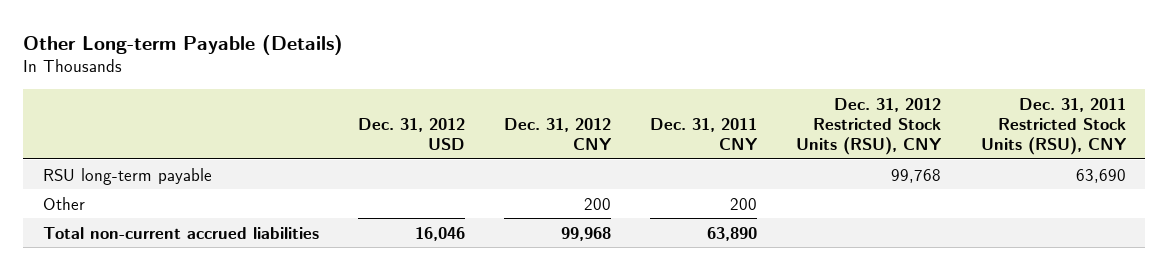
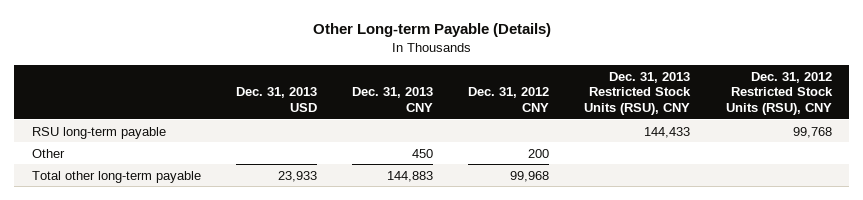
[358,117,466,150] Dec. 31, 2012 USD -> none
[650,117,759,150] Dec. 31, 2011 CNY -> none
[980,97,1127,155] Dec. 31, 2011 Restricted Stock Units (RSU), CNY -> none
none -> [235,87,317,112] Dec. 31, 2013 USD
none -> [352,87,434,112] Dec. 31, 2013 CNY
none -> [584,71,692,115] Dec. 31, 2013 Restricted Stock Units (RSU), CNY
[42,226,319,239] Total non-current accrued liabilities -> [31,170,201,183] Total other long-term payable

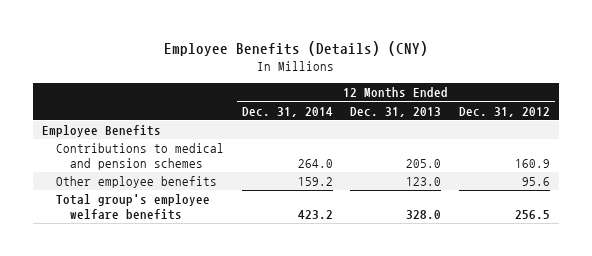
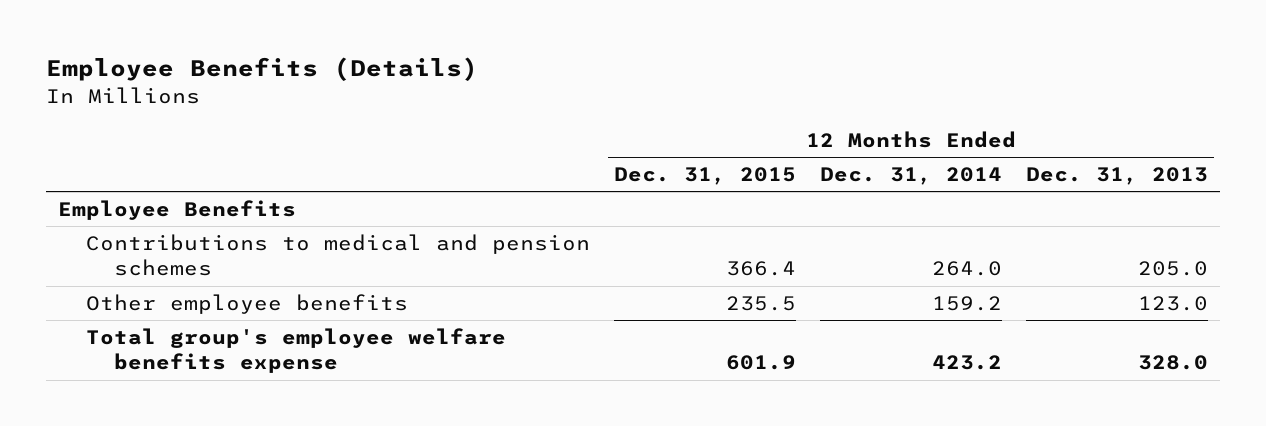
[163,40,428,56] Employee Benefits (Details) (CNY) -> [45,57,478,82] Employee Benefits (Details)
[459,106,551,117] Dec. 31, 2012 -> none
none -> [613,167,796,186] Dec. 31, 2015
[55,194,210,221] Total group's employee welfare benefits -> [85,328,506,374] Total group's employee welfare benefits expense

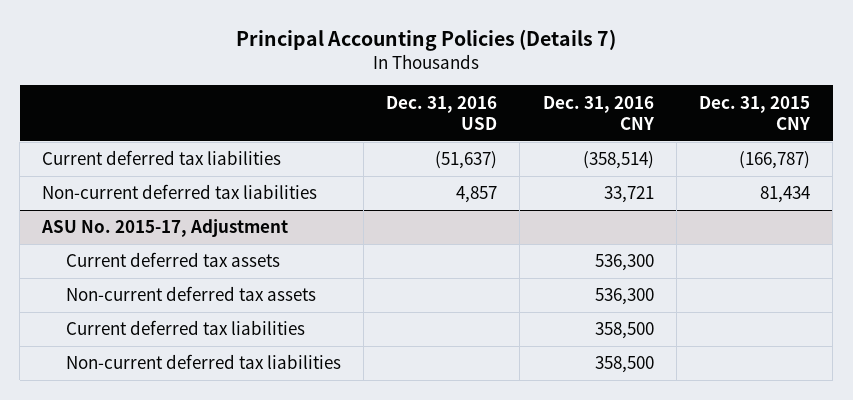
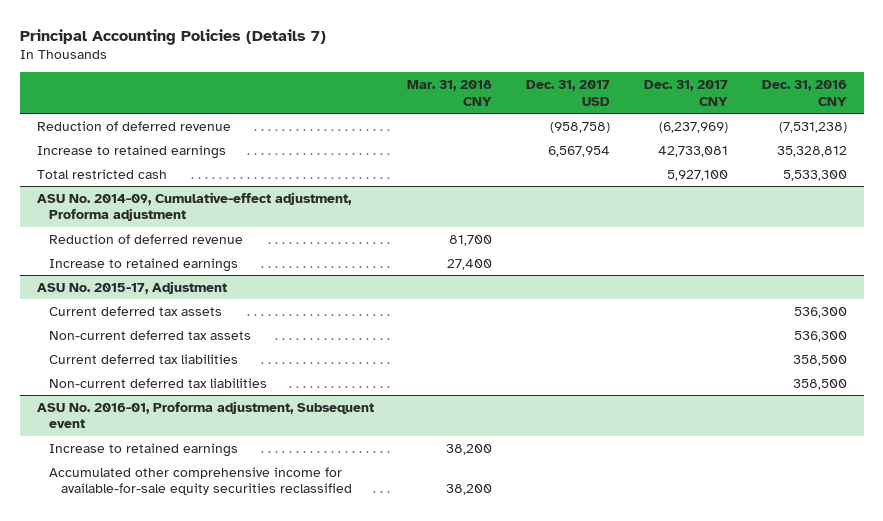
[386,95,498,130] Dec. 31, 2016 USD -> none
[699,95,811,130] Dec. 31, 2015 CNY -> none
none -> [407,79,493,106] Mar. 31, 2018 CNY
none -> [526,79,611,106] Dec. 31, 2017 USD
none -> [643,79,728,106] Dec. 31, 2017 CNY
[42,150,282,166] Current deferred tax liabilities -> none
[42,184,318,200] Non-current deferred tax liabilities -> none
none -> [36,120,231,131] Reduction of deferred revenue
none -> [36,144,226,159] Increase to retained earnings
none -> [36,168,167,179] Total restricted cash
none -> [36,191,352,222] ASU No. 2014-09, Cumulative-effect adjustment, Proforma adjustment
none -> [48,233,243,244] Reduction of deferred revenue
none -> [48,257,238,272] Increase to retained earnings
none -> [36,400,374,429] ASU No. 2016-01, Proforma adjustment, Subsequent event
none -> [48,442,238,457] Increase to retained earnings
none -> [48,466,353,496] Accumulated other comprehensive income for available-for-sale equity securities reclassified

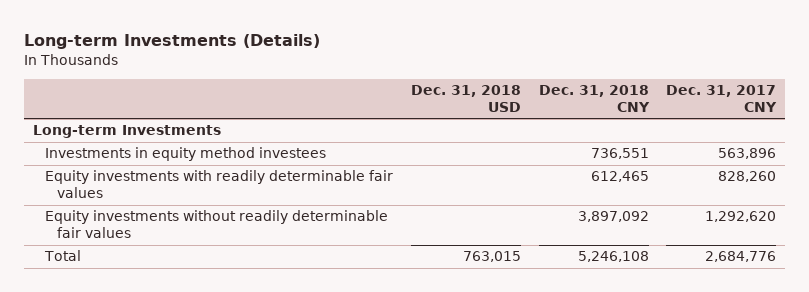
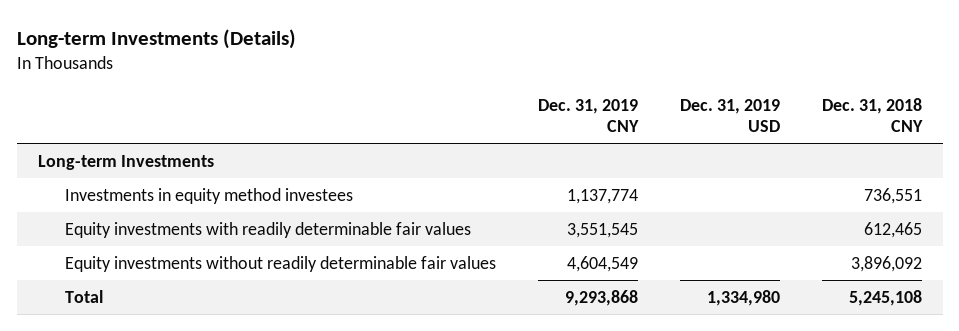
[410,85,521,113] Dec. 31, 2018 USD -> none
[666,85,778,113] Dec. 31, 2017 CNY -> none
none -> [537,98,639,133] Dec. 31, 2019 CNY
none -> [679,98,780,133] Dec. 31, 2019 USD
[577,211,649,223] 3,897,092 -> [850,255,922,272] 3,896,092
[577,251,649,263] 5,246,108 -> [848,289,922,306] 5,245,108

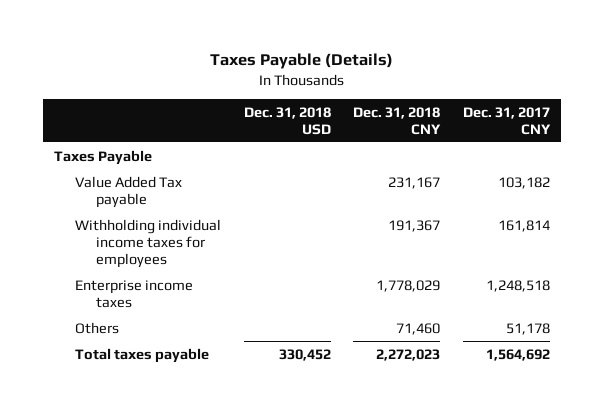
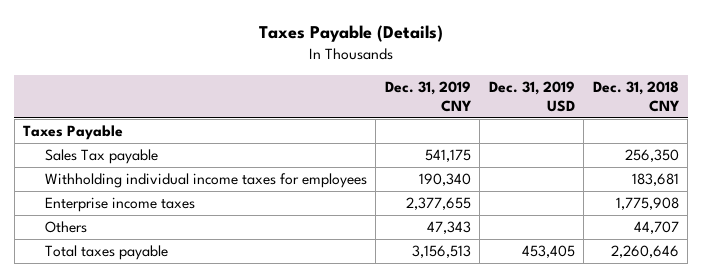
[243,106,331,135] Dec. 31, 2018 USD -> none
[463,106,552,135] Dec. 31, 2017 CNY -> none
none -> [384,80,472,112] Dec. 31, 2019 CNY
none -> [488,80,575,112] Dec. 31, 2019 USD
[74,175,182,208] Value Added Tax payable -> [44,148,158,164] Sales Tax payable
[388,176,441,189] 231,167 -> [624,148,679,162] 256,350
[388,219,441,232] 191,367 -> [631,172,679,186] 183,681
[376,279,441,292] 1,778,029 -> [615,196,679,210] 1,775,908
[396,322,441,335] 71,460 -> [633,220,679,234] 44,707
[376,348,441,361] 2,272,023 -> [610,244,679,258] 2,260,646

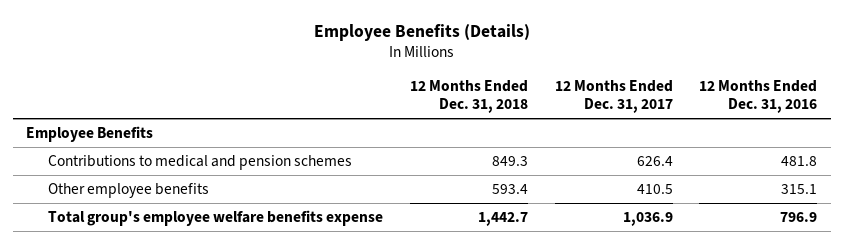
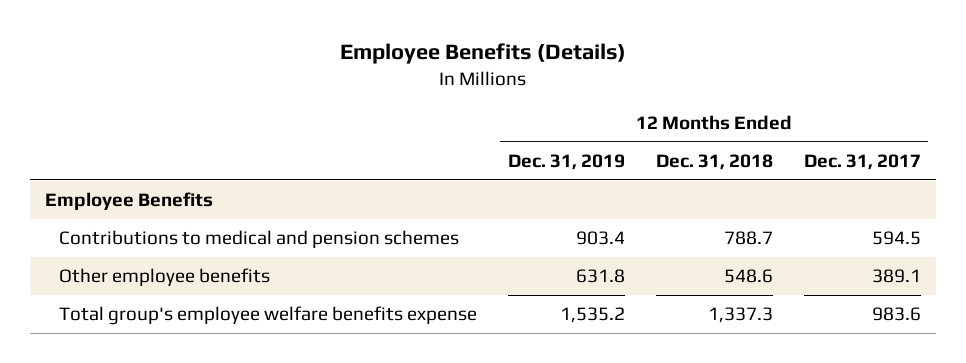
[699,80,818,114] 12 Months Ended Dec. 31, 2016 -> none
none -> [508,154,626,171] Dec. 31, 2019
[491,155,528,166] 849.3 -> [723,231,773,246] 788.7
[636,155,673,166] 626.4 -> [871,231,921,246] 594.5
[491,183,528,194] 593.4 -> [723,269,773,284] 548.6
[636,183,673,194] 410.5 -> [871,269,921,284] 389.1
[477,211,528,226] 1,442.7 -> [707,307,773,324] 1,337.3
[622,211,673,226] 1,036.9 -> [871,307,921,322] 983.6

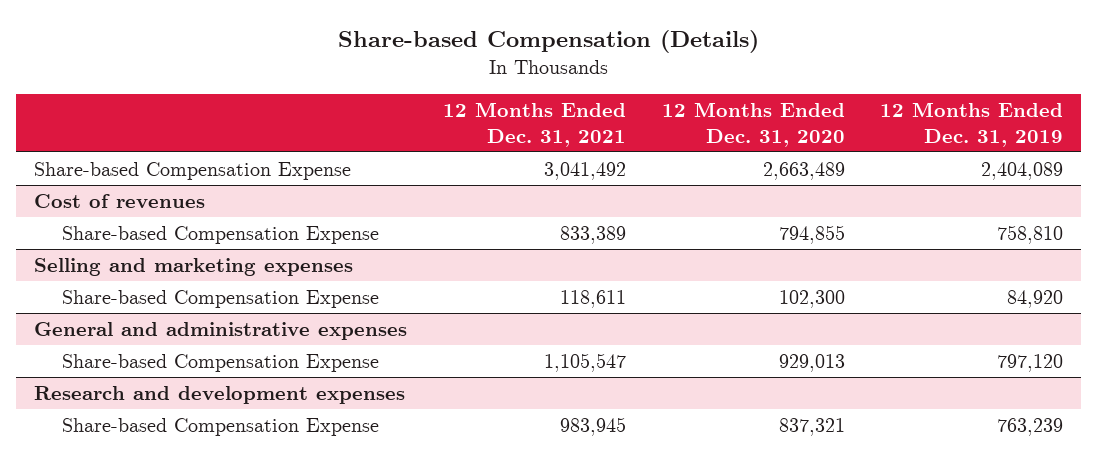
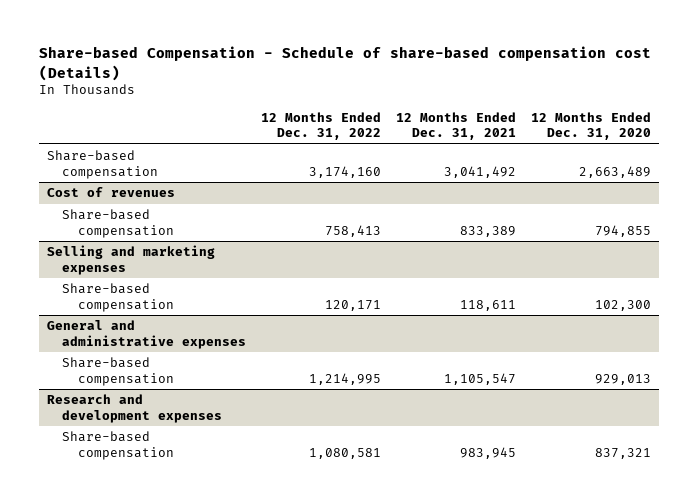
[337,30,759,54] Share-based Compensation (Details) -> [39,46,652,81] Share-based Compensation - Schedule of share-based compensation cost (Details)
[880,102,1064,147] 12 Months Ended Dec. 31, 2019 -> none
none -> [261,111,382,141] 12 Months Ended Dec. 31, 2022
[34,161,352,180] Share-based Compensation Expense -> [46,150,159,179] Share-based compensation
[61,225,379,244] Share-based Compensation Expense -> [62,209,174,238] Share-based compensation
[61,289,379,308] Share-based Compensation Expense -> [62,283,174,312] Share-based compensation
[61,353,379,372] Share-based Compensation Expense -> [62,357,174,386] Share-based compensation
[61,417,379,436] Share-based Compensation Expense -> [62,431,174,460] Share-based compensation

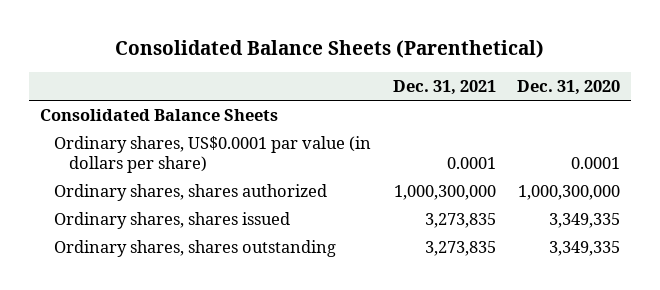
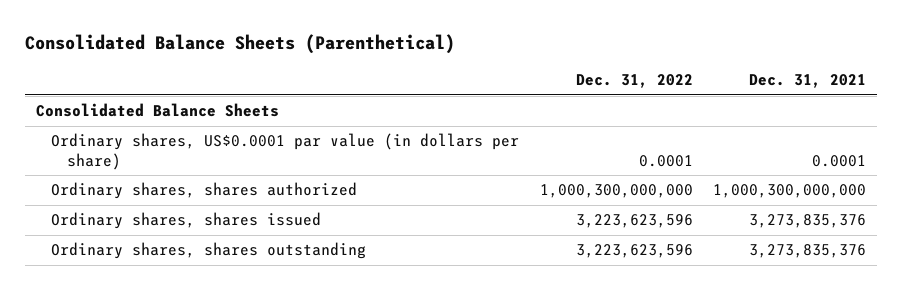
[517,80,621,96] Dec. 31, 2020 -> none
none -> [575,74,693,89] Dec. 31, 2022
[393,185,496,201] 1,000,300,000 -> [713,184,867,199] 1,000,300,000,000
[424,213,496,229] 3,273,835 -> [749,214,867,229] 3,273,835,376
[424,241,496,257] 3,273,835 -> [749,244,867,259] 3,273,835,376

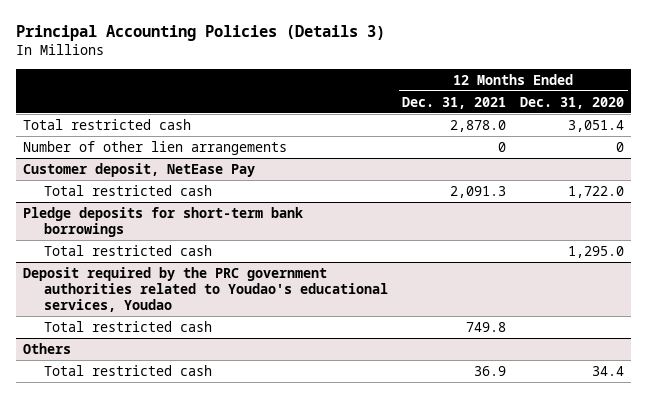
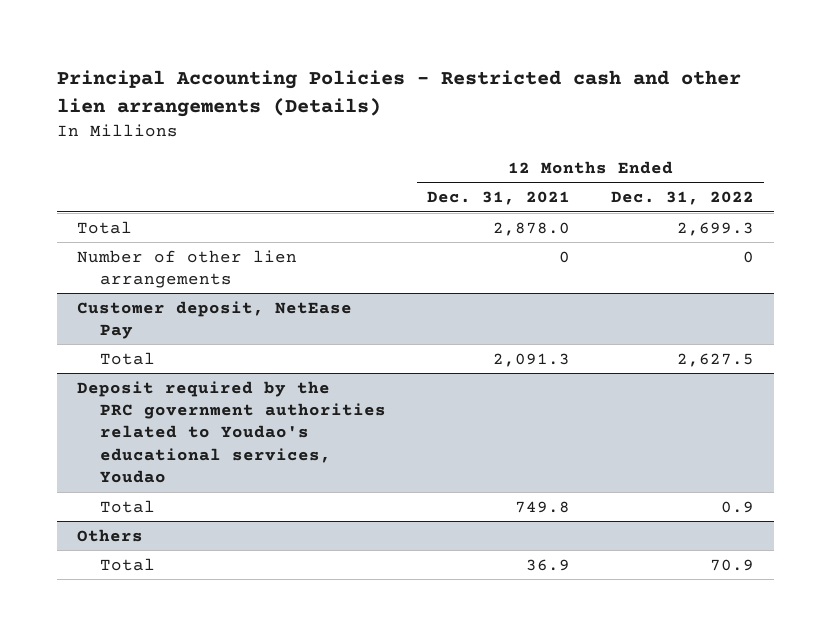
[16,25,386,42] Principal Accounting Policies (Details 3) -> [56,70,741,117] Principal Accounting Policies - Restricted cash and other lien arrangements (Details)
[520,96,625,109] Dec. 31, 2020 -> none
none -> [610,191,754,206] Dec. 31, 2022
[23,118,192,130] Total restricted cash -> [77,220,133,234] Total
[23,206,304,237] Pledge deposits for short-term bank borrowings -> none
[44,244,213,256] Total restricted cash -> none
[44,184,213,196] Total restricted cash -> [100,351,156,365] Total
[44,320,213,332] Total restricted cash -> [100,499,156,513] Total
[44,364,213,376] Total restricted cash -> [100,557,156,571] Total

